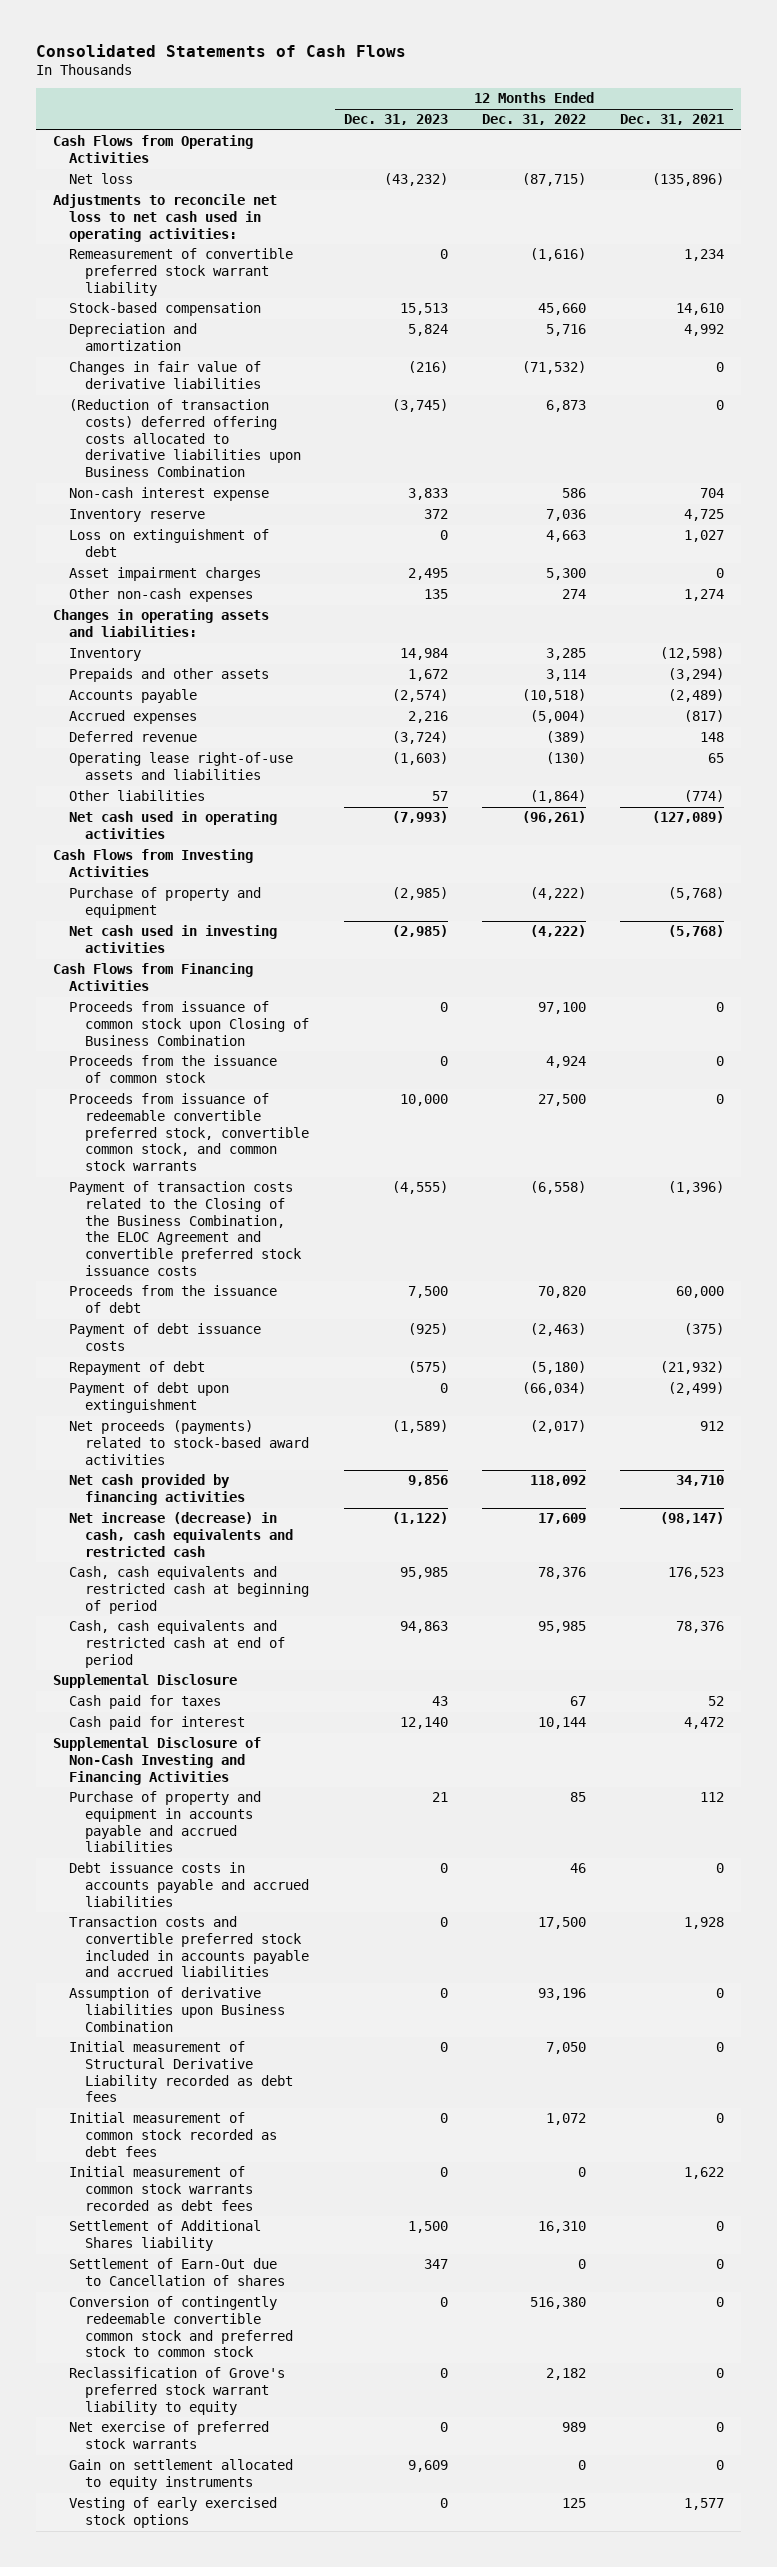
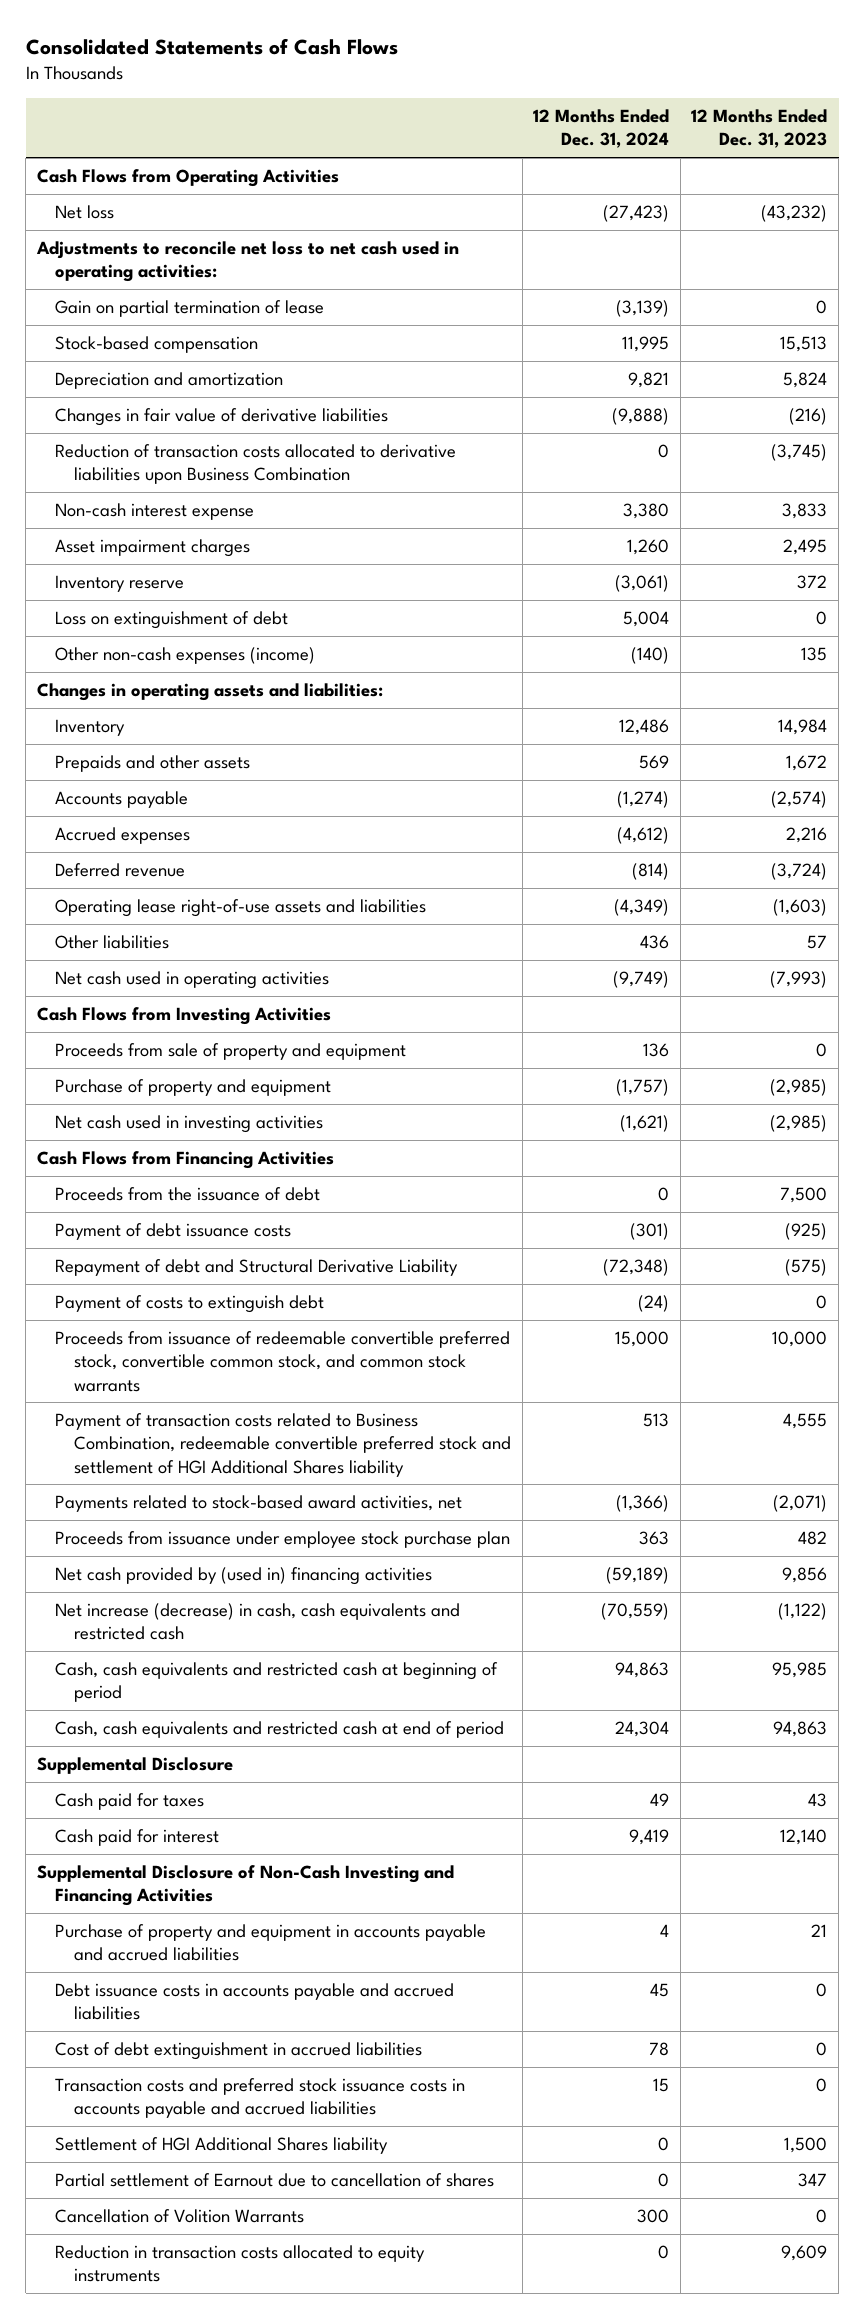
[481,114,586,126] Dec. 31, 2022 -> none
[620,114,725,126] Dec. 31, 2021 -> none
none -> [533,108,670,149] 12 Months Ended Dec. 31, 2024
[69,248,294,296] Remeasurement of convertible preferred stock warrant liability -> none
none -> [55,300,325,318] Gain on partial termination of lease
[69,399,302,478] (Reduction of transaction costs) deferred offering costs allocated to derivative liabilities upon Business Combination -> [55,444,457,485] Reduction of transaction costs allocated to derivative liabilities upon Business Combination
[69,567,262,582] Asset impairment charges -> [55,539,251,558] Asset impairment charges
[69,588,254,603] Other non-cash expenses -> [55,647,316,665] Other non-cash expenses (income)
none -> [55,1043,407,1061] Proceeds from sale of property and equipment
[69,1001,310,1046] Proceeds from issuance of common stock upon Closing of Business Combination -> none
[69,1055,278,1084] Proceeds from the issuance of common stock -> none
[69,1181,303,1276] Payment of transaction costs related to the Closing of the Business Combination, the ELOC Agreement and convertible preferred stock issuance costs -> none
[69,1361,206,1376] Repayment of debt -> [55,1259,459,1277] Repayment of debt and Structural Derivative Liability
[69,1382,230,1414] Payment of debt upon extinguishment -> [55,1295,325,1314] Payment of costs to extinguish debt
[69,1093,310,1172] Proceeds from issuance of redeemable convertible preferred stock, convertible common stock, and common stock warrants -> [55,1331,511,1392] Proceeds from issuance of redeemable convertible preferred stock, convertible common stock, and common stock warrants
none -> [55,1413,511,1477] Payment of transaction costs related to Business Combination, redeemable convertible preferred stock and settlement of HGI Additional Shares liability
[69,1420,310,1465] Net proceeds (payments) related to stock-based award activities -> [55,1495,463,1513] Payments related to stock-based award activities, net
[391,1420,448,1434] (1,589) -> [773,1495,828,1513] (2,071)
none -> [55,1531,511,1549] Proceeds from issuance under employee stock purchase plan
[69,1474,246,1506] Net cash provided by financing activities -> [55,1567,433,1586] Net cash provided by (used in) financing activities
[69,1987,286,2032] Assumption of derivative liabilities upon Business Combination -> none
[69,2041,294,2103] Initial measurement of Structural Derivative Liability recorded as debt fees -> none
[69,2112,278,2157] Initial measurement of common stock recorded as debt fees -> none
[69,2166,254,2211] Initial measurement of common stock warrants recorded as debt fees -> none
[69,2296,294,2358] Conversion of contingently redeemable convertible common stock and preferred stock to common stock -> none
[69,2367,286,2415] Reclassification of Grove's preferred stock warrant liability to equity -> none
[69,2421,270,2450] Net exercise of preferred stock warrants -> none
[69,2497,278,2529] Vesting of early exercised stock options -> none
none -> [55,2042,423,2061] Cost of debt extinguishment in accrued liabilities
[69,1916,310,1978] Transaction costs and convertible preferred stock included in accounts payable and accrued liabilities -> [55,2078,466,2119] Transaction costs and preferred stock issuance costs in accounts payable and accrued liabilities
[69,2220,262,2252] Settlement of Additional Shares liability -> [55,2137,389,2155] Settlement of HGI Additional Shares liability
[69,2258,286,2287] Settlement of Earn-Out due to Cancellation of shares -> [55,2173,495,2188] Partial settlement of Earnout due to cancellation of shares
none -> [55,2209,305,2224] Cancellation of Volition Warrants
[69,2459,294,2491] Gain on settlement allocated to equity instruments -> [55,2245,426,2283] Reduction in transaction costs allocated to equity instruments

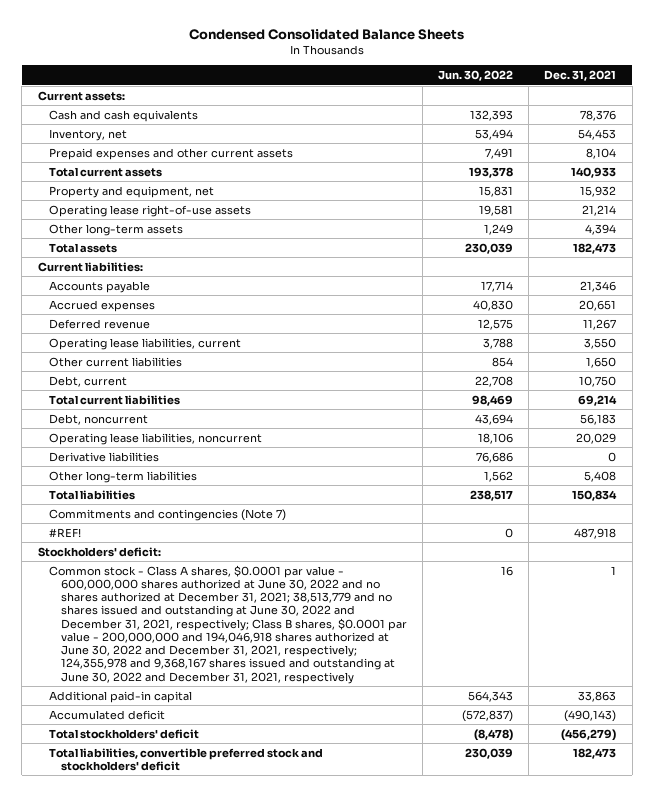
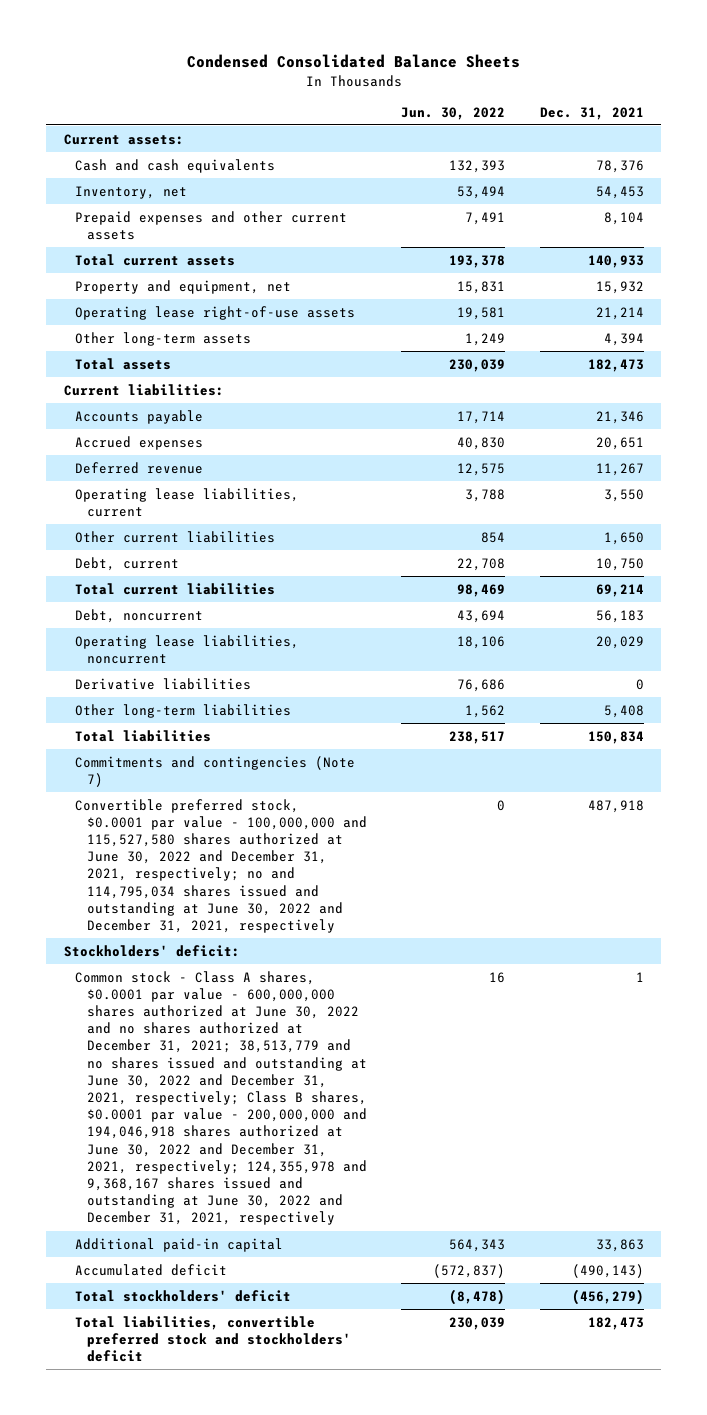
[49,527,82,537] #REF! -> [75,798,368,934] Convertible preferred stock, $0.0001 par value - 100,000,000 and 115,527,580 shares authorized at June 30, 2022 and December 31, 2021, respectively; no and 114,795,034 shares issued and outstanding at June 30, 2022 and December 31, 2021, respectively

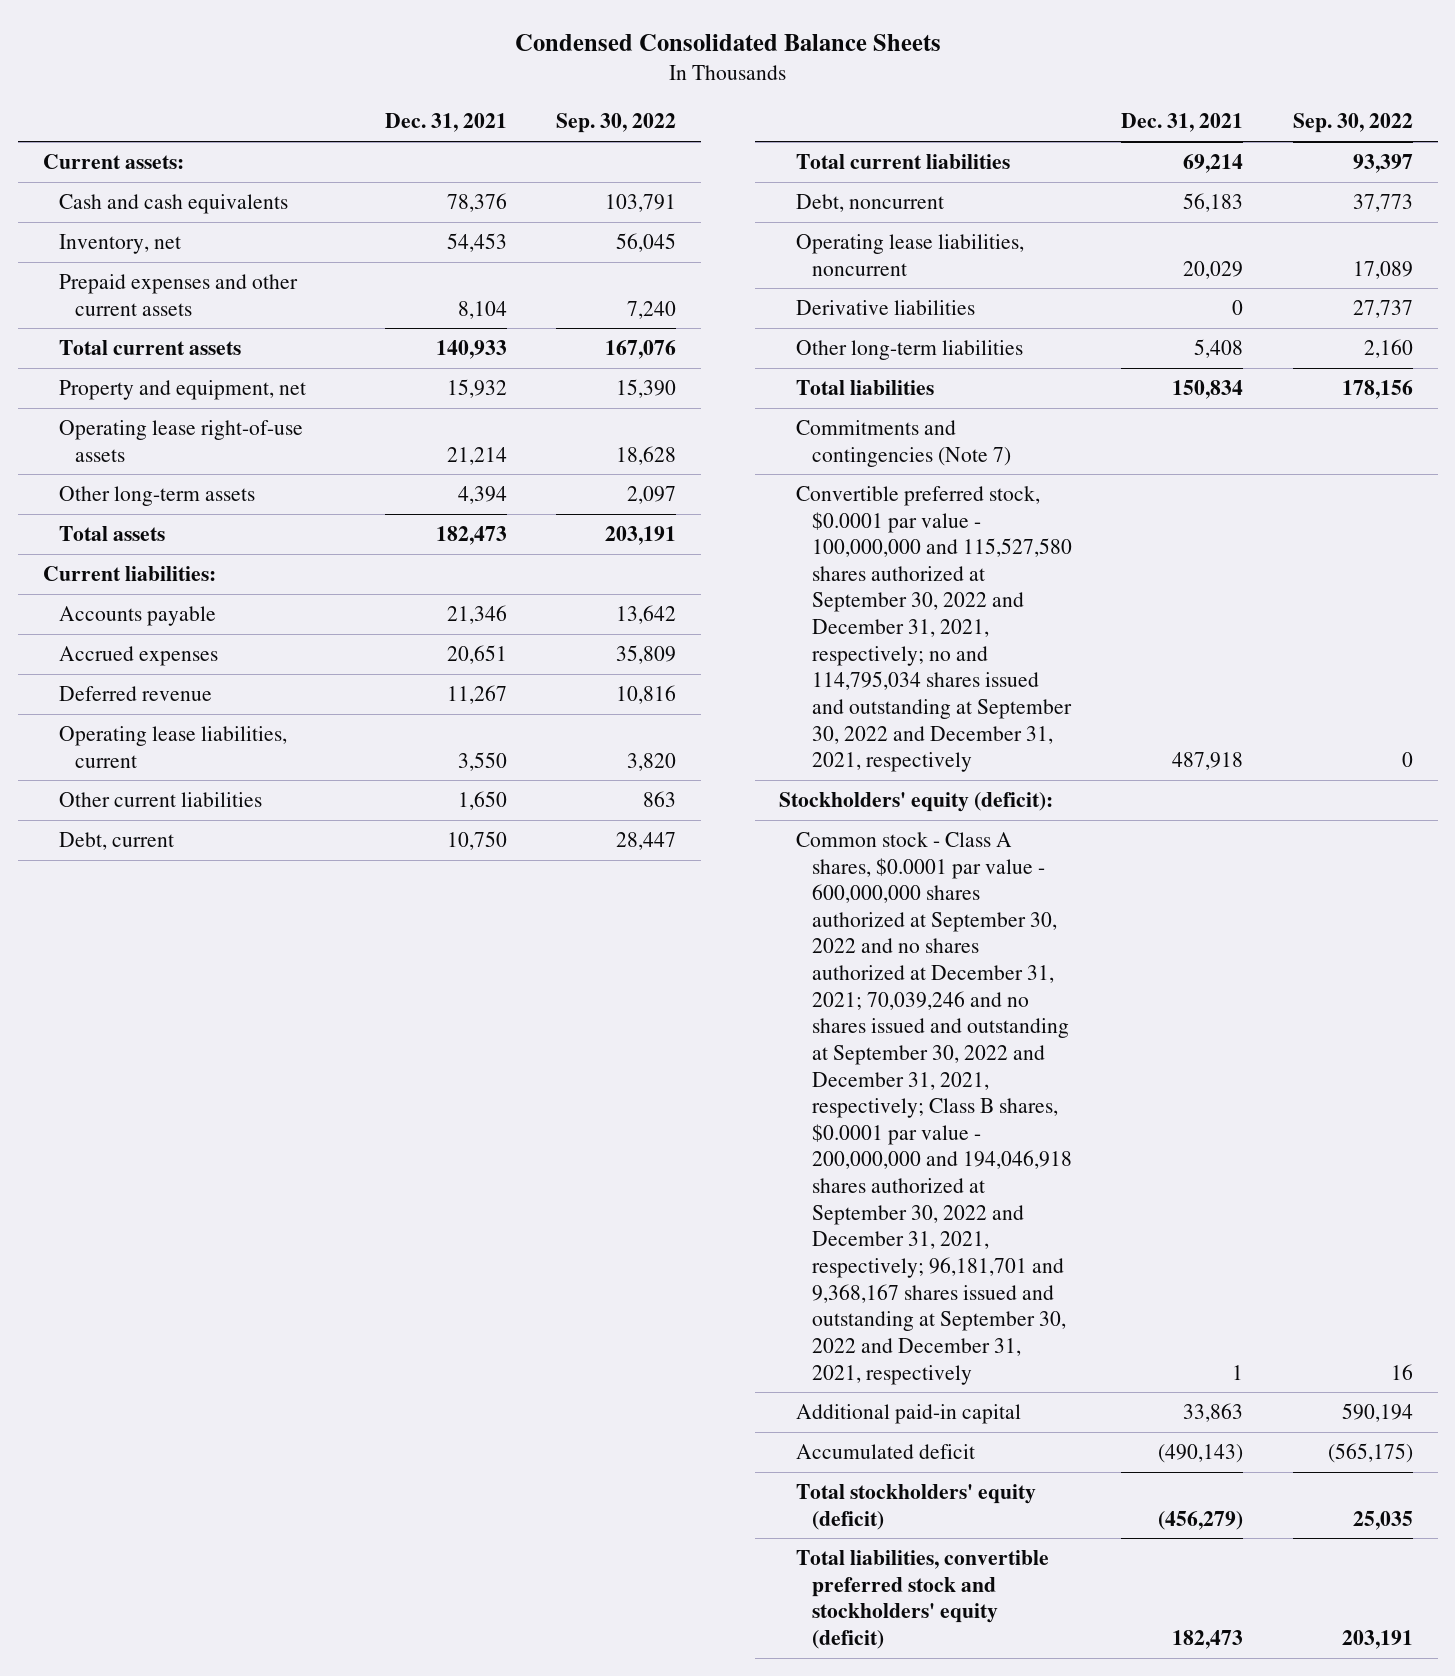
[401,106,506,120] Jun. 30, 2022 -> none
none -> [556,113,677,134] Sep. 30, 2022
[75,798,368,934] Convertible preferred stock, $0.0001 par value - 100,000,000 and 115,527,580 shares authorized at June 30, 2022 and December 31, 2021, respectively; no and 114,795,034 shares issued and outstanding at June 30, 2022 and December 31, 2021, respectively -> [795,485,1072,773] Convertible preferred stock, $0.0001 par value - 100,000,000 and 115,527,580 shares authorized at September 30, 2022 and December 31, 2021, respectively; no and 114,795,034 shares issued and outstanding at September 30, 2022 and December 31, 2021, respectively
[63,944,240,957] Stockholders' deficit: -> [779,791,1054,812] Stockholders' equity (deficit):
[75,970,368,1226] Common stock - Class A shares, $0.0001 par value - 600,000,000 shares authorized at June 30, 2022 and no shares authorized at December 31, 2021; 38,513,779 and no shares issued and outstanding at June 30, 2022 and December 31, 2021, respectively; Class B shares, $0.0001 par value - 200,000,000 and 194,046,918 shares authorized at June 30, 2022 and December 31, 2021, respectively; 124,355,978 and 9,368,167 shares issued and outstanding at June 30, 2022 and December 31, 2021, respectively -> [795,831,1072,1385] Common stock - Class A shares, $0.0001 par value - 600,000,000 shares authorized at September 30, 2022 and no shares authorized at December 31, 2021; 70,039,246 and no shares issued and outstanding at September 30, 2022 and December 31, 2021, respectively; Class B shares, $0.0001 par value - 200,000,000 and 194,046,918 shares authorized at September 30, 2022 and December 31, 2021, respectively; 96,181,701 and 9,368,167 shares issued and outstanding at September 30, 2022 and December 31, 2021, respectively
[75,1289,292,1302] Total stockholders' deficit -> [795,1483,1036,1530] Total stockholders' equity (deficit)
[75,1315,352,1362] Total liabilities, convertible preferred stock and stockholders' deficit -> [795,1549,1049,1649] Total liabilities, convertible preferred stock and stockholders' equity (deficit)

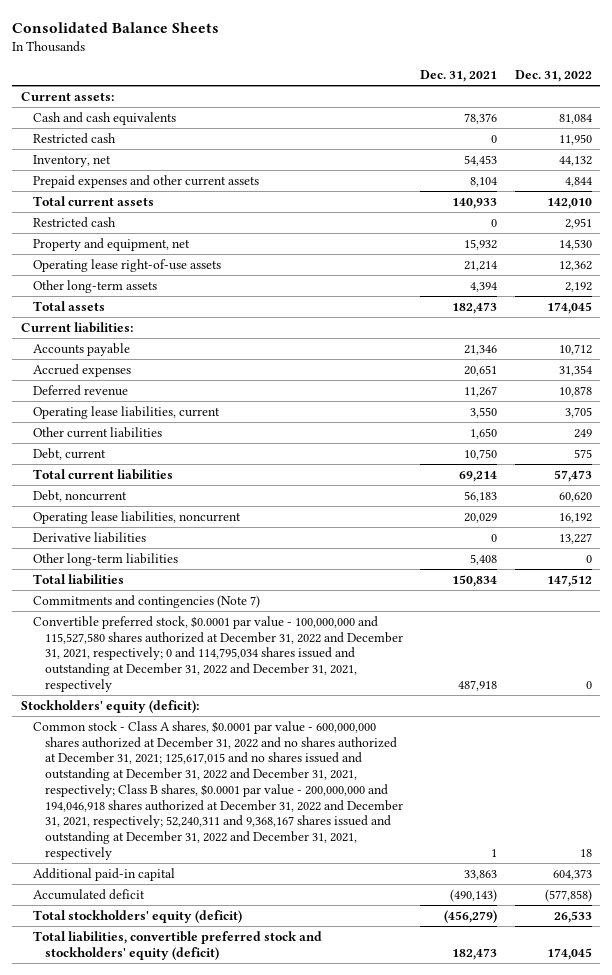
[514,34,941,52] Condensed Consolidated Balance Sheets -> [11,21,219,33] Consolidated Balance Sheets
[556,113,677,134] Sep. 30, 2022 -> none
none -> [514,69,592,82] Dec. 31, 2022
none -> [32,132,116,144] Restricted cash
none -> [32,216,116,228] Restricted cash
[795,485,1072,773] Convertible preferred stock, $0.0001 par value - 100,000,000 and 115,527,580 shares authorized at September 30, 2022 and December 31, 2021, respectively; no and 114,795,034 shares issued and outstanding at September 30, 2022 and December 31, 2021, respectively -> [32,615,403,692] Convertible preferred stock, $0.0001 par value - 100,000,000 and 115,527,580 shares authorized at December 31, 2022 and December 31, 2021, respectively; 0 and 114,795,034 shares issued and outstanding at December 31, 2022 and December 31, 2021, respectively
[795,831,1072,1385] Common stock - Class A shares, $0.0001 par value - 600,000,000 shares authorized at September 30, 2022 and no shares authorized at December 31, 2021; 70,039,246 and no shares issued and outstanding at September 30, 2022 and December 31, 2021, respectively; Class B shares, $0.0001 par value - 200,000,000 and 194,046,918 shares authorized at September 30, 2022 and December 31, 2021, respectively; 96,181,701 and 9,368,167 shares issued and outstanding at September 30, 2022 and December 31, 2021, respectively -> [32,720,403,860] Common stock - Class A shares, $0.0001 par value - 600,000,000 shares authorized at December 31, 2022 and no shares authorized at December 31, 2021; 125,617,015 and no shares issued and outstanding at December 31, 2022 and December 31, 2021, respectively; Class B shares, $0.0001 par value - 200,000,000 and 194,046,918 shares authorized at December 31, 2022 and December 31, 2021, respectively; 52,240,311 and 9,368,167 shares issued and outstanding at December 31, 2022 and December 31, 2021, respectively

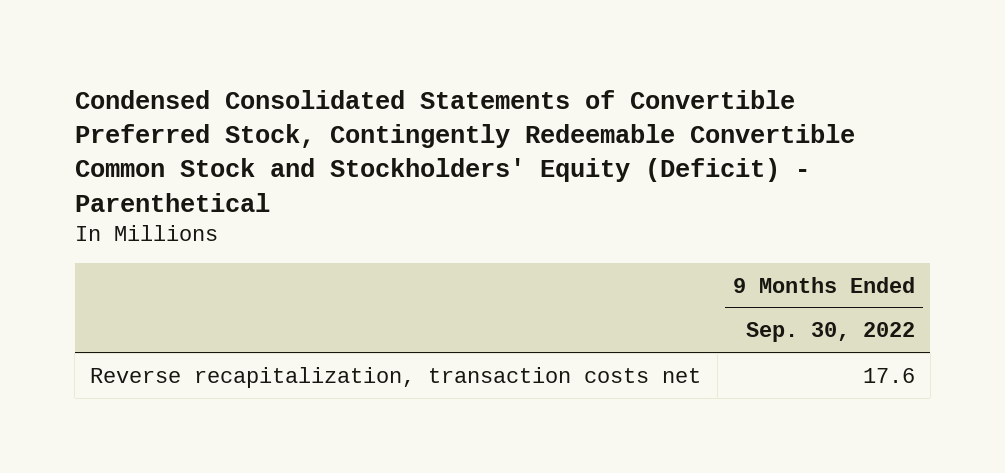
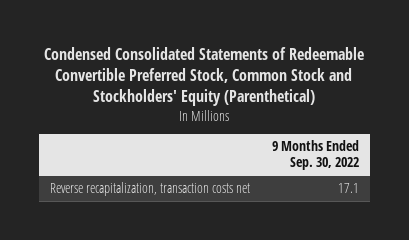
[74,89,855,212] Condensed Consolidated Statements of Convertible Preferred Stock, Contingently Redeemable Convertible Common Stock and Stockholders' Equity (Deficit) - Parenthetical -> [44,47,365,107] Condensed Consolidated Statements of Redeemable Convertible Preferred Stock, Common Stock and Stockholders' Equity (Parenthetical)
[862,367,915,383] 17.6 -> [337,183,359,194] 17.1

